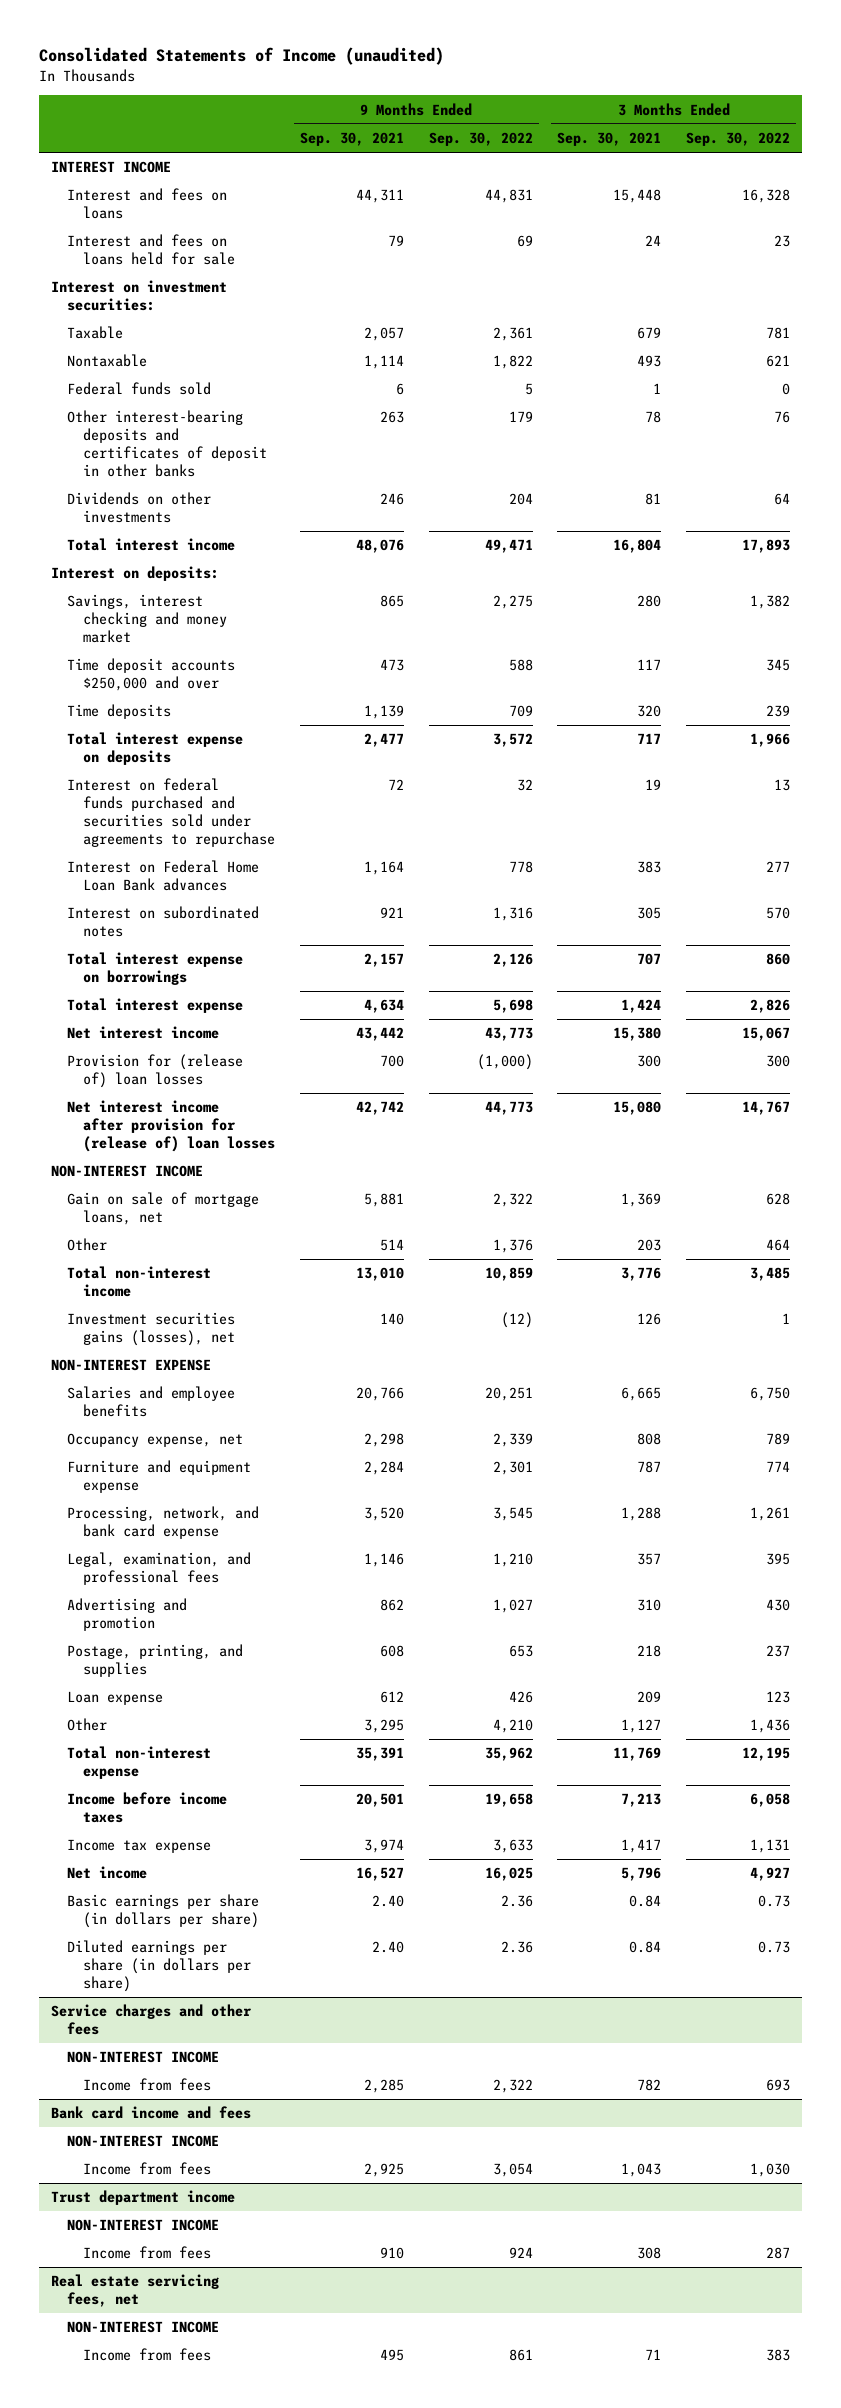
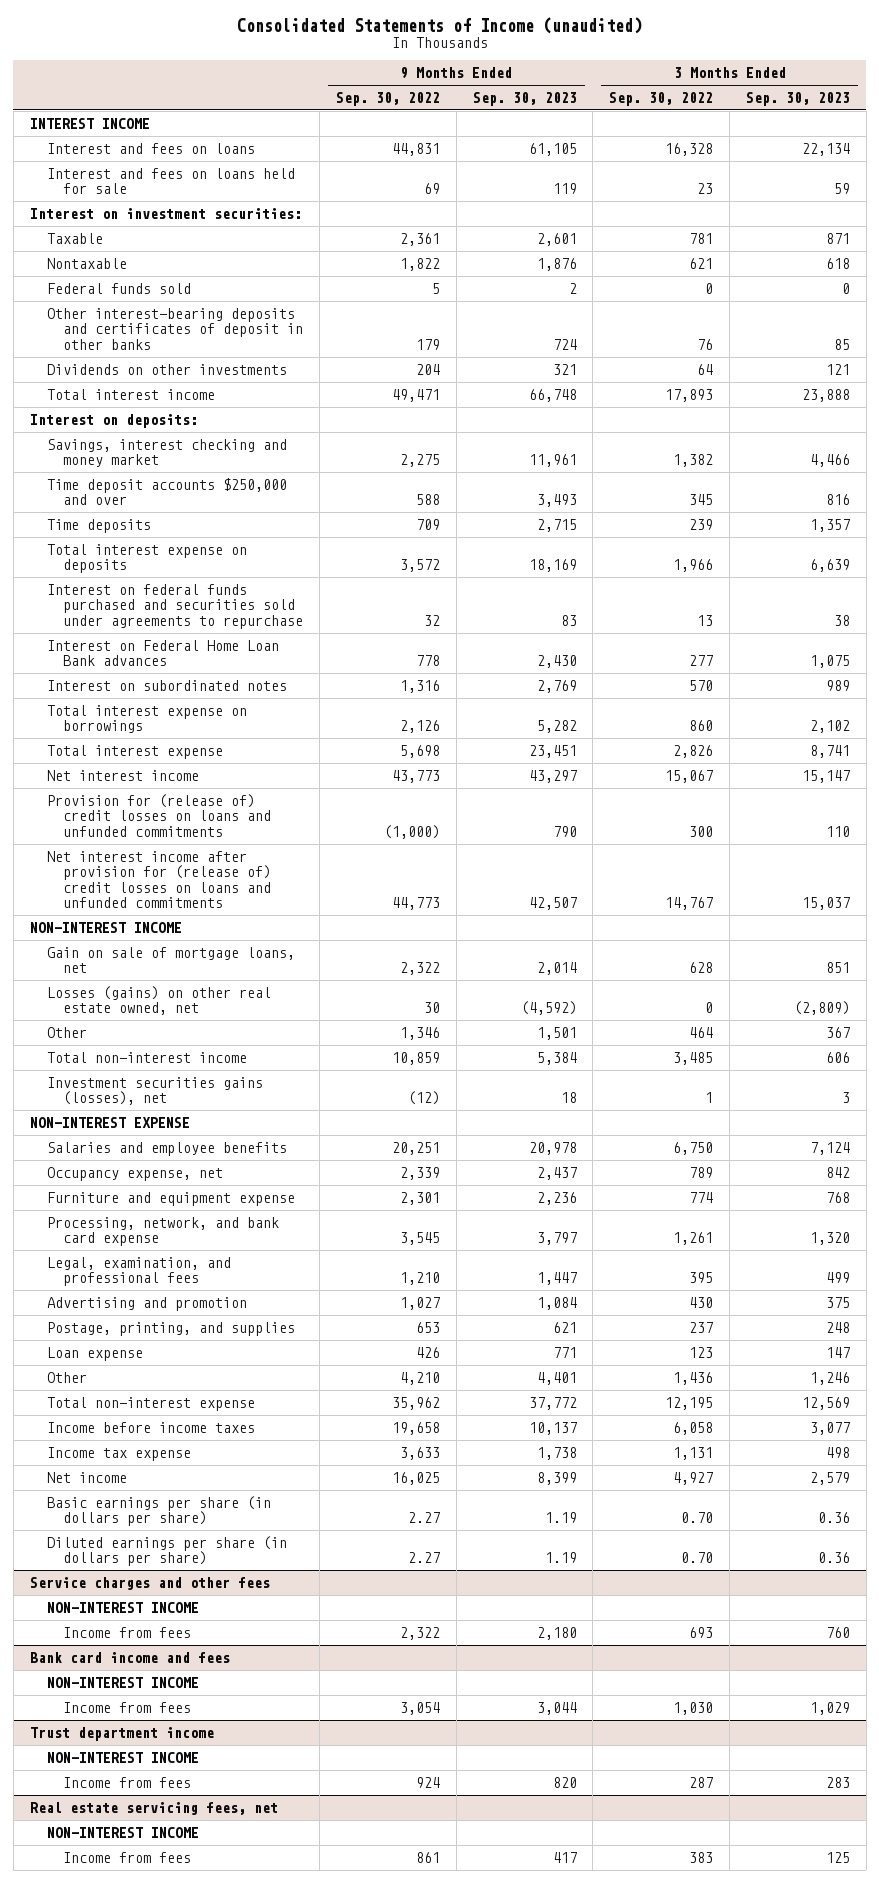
[299,132,404,147] Sep. 30, 2021 -> none
[557,132,662,147] Sep. 30, 2021 -> none
none -> [472,92,577,107] Sep. 30, 2023
none -> [745,92,850,107] Sep. 30, 2023
[67,1054,244,1089] Provision for (release of) loan losses -> [46,793,272,837] Provision for (release of) credit losses on loans and unfunded commitments
[67,1100,276,1153] Net interest income after provision for (release of) loan losses -> [46,850,272,909] Net interest income after provision for (release of) credit losses on loans and unfunded commitments
none -> [46,985,271,1016] Losses (gains) on other real estate owned, net
[492,1239,533,1254] 1,376 -> [400,1026,441,1040] 1,346
[500,1895,533,1908] 2.36 -> [408,1512,441,1524] 2.27
[758,1895,791,1908] 0.73 -> [681,1512,714,1524] 0.70
[500,1941,533,1954] 2.36 -> [408,1552,441,1564] 2.27
[758,1941,791,1954] 0.73 -> [681,1552,714,1564] 0.70

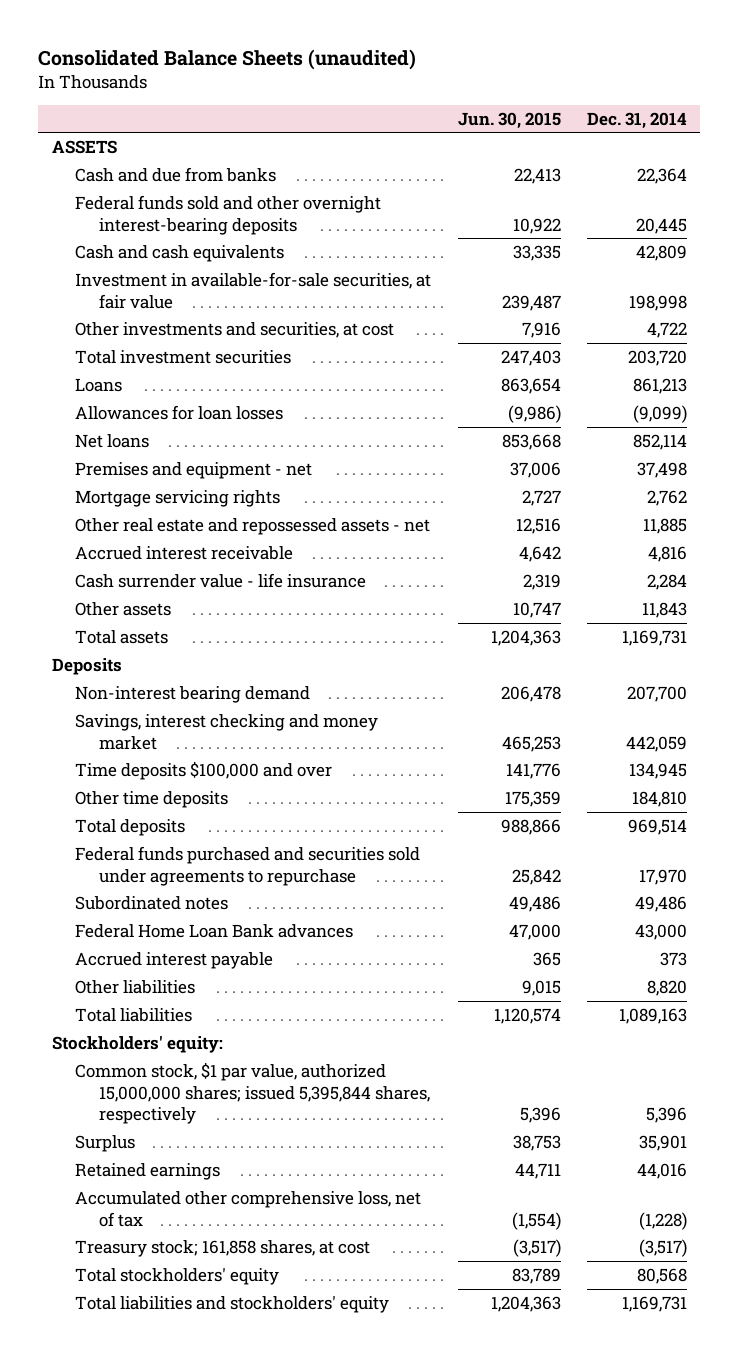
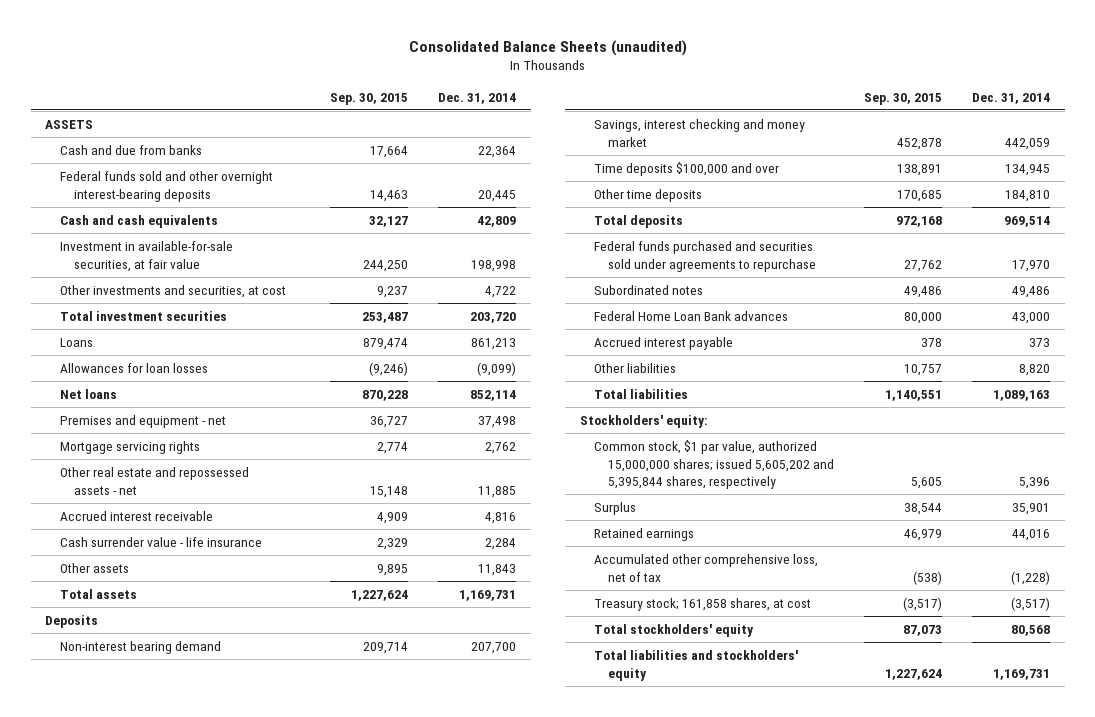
[457,111,561,129] Jun. 30, 2015 -> none
none -> [329,92,408,105] Sep. 30, 2015
[75,1062,430,1125] Common stock, $1 par value, authorized 15,000,000 shares; issued 5,395,844 shares, respectively -> [593,439,835,490] Common stock, $1 par value, authorized 15,000,000 shares; issued 5,605,202 and 5,395,844 shares, respectively

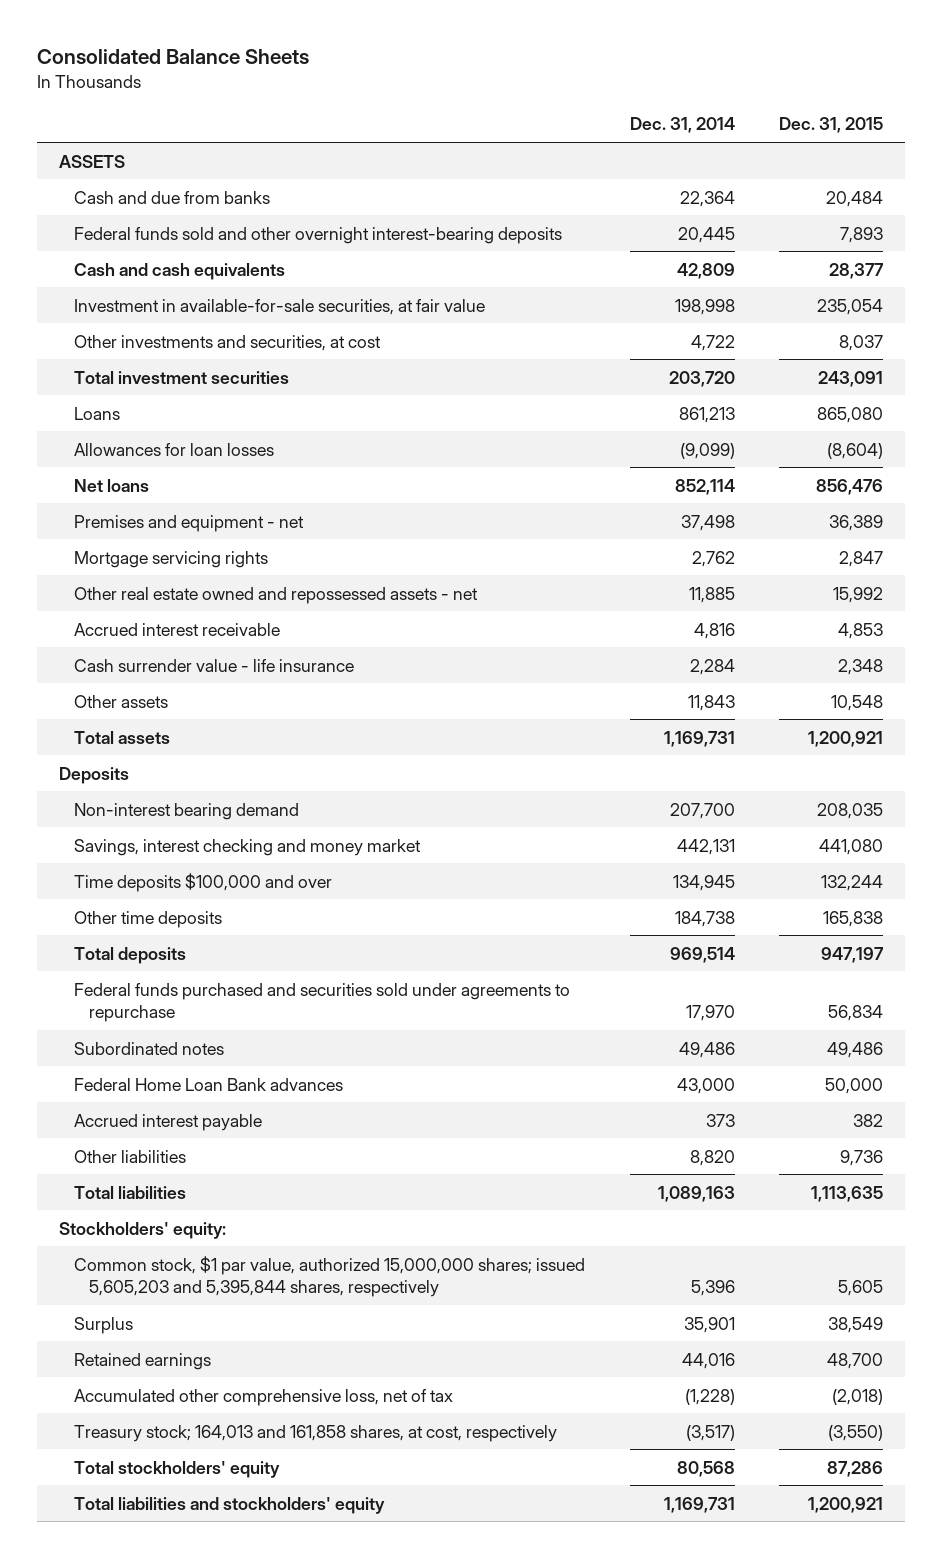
[408,39,687,56] Consolidated Balance Sheets (unaudited) -> [37,49,310,65] Consolidated Balance Sheets
[329,92,408,105] Sep. 30, 2015 -> none
none -> [779,117,884,134] Dec. 31, 2015
[59,466,249,495] Other real estate and repossessed assets - net -> [74,586,479,604] Other real estate owned and repossessed assets - net
[1004,137,1050,150] 442,059 -> [676,838,735,855] 442,131
[1004,189,1050,202] 184,810 -> [674,910,735,927] 184,738
[593,439,835,490] Common stock, $1 par value, authorized 15,000,000 shares; issued 5,605,202 and 5,395,844 shares, respectively -> [74,1255,586,1298] Common stock, $1 par value, authorized 15,000,000 shares; issued 5,605,203 and 5,395,844 shares, respectively
[593,597,811,611] Treasury stock; 161,858 shares, at cost -> [74,1424,558,1442] Treasury stock; 164,013 and 161,858 shares, at cost, respectively

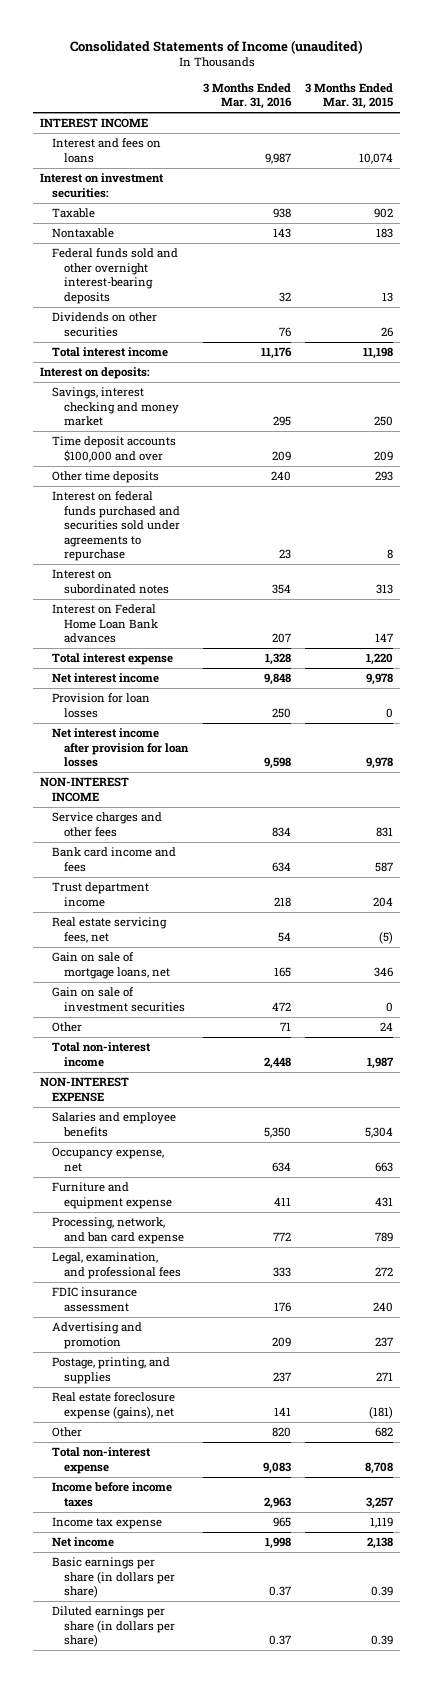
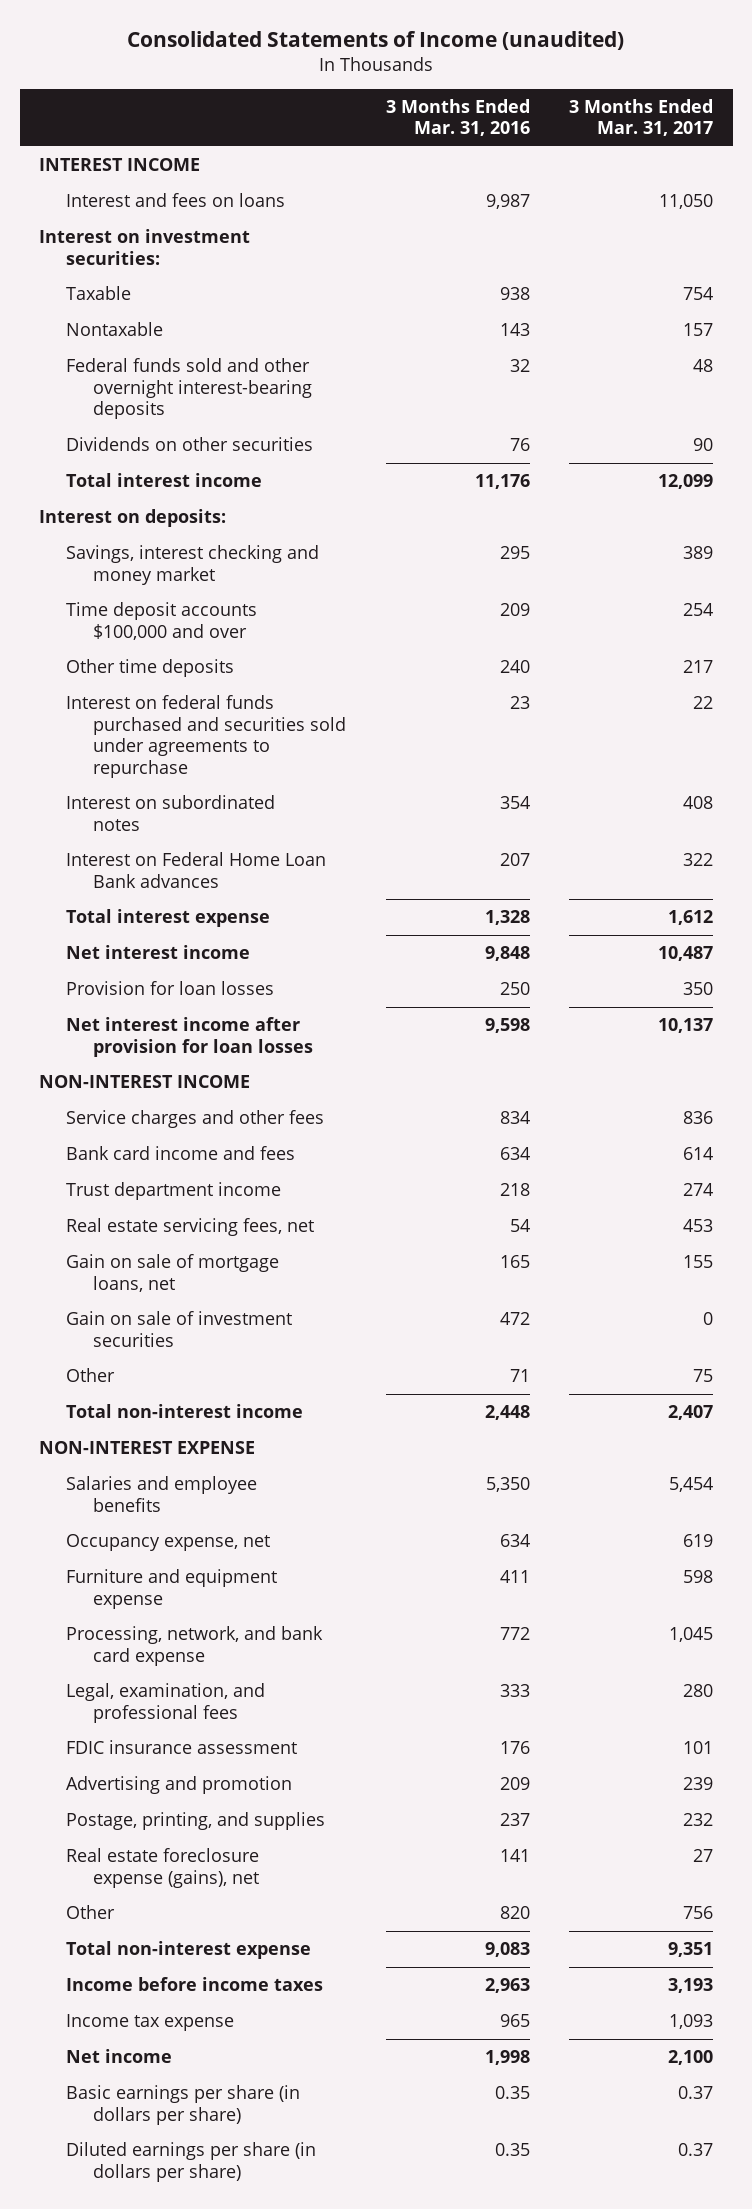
[305,82,394,110] 3 Months Ended Mar. 31, 2015 -> none
none -> [568,98,713,137] 3 Months Ended Mar. 31, 2017
[52,1217,185,1244] Processing, network, and ban card expense -> [66,1626,324,1666] Processing, network, and bank card expense
[268,1586,291,1597] 0.37 -> [494,2086,530,2100] 0.35
[268,1635,291,1646] 0.37 -> [494,2143,530,2157] 0.35

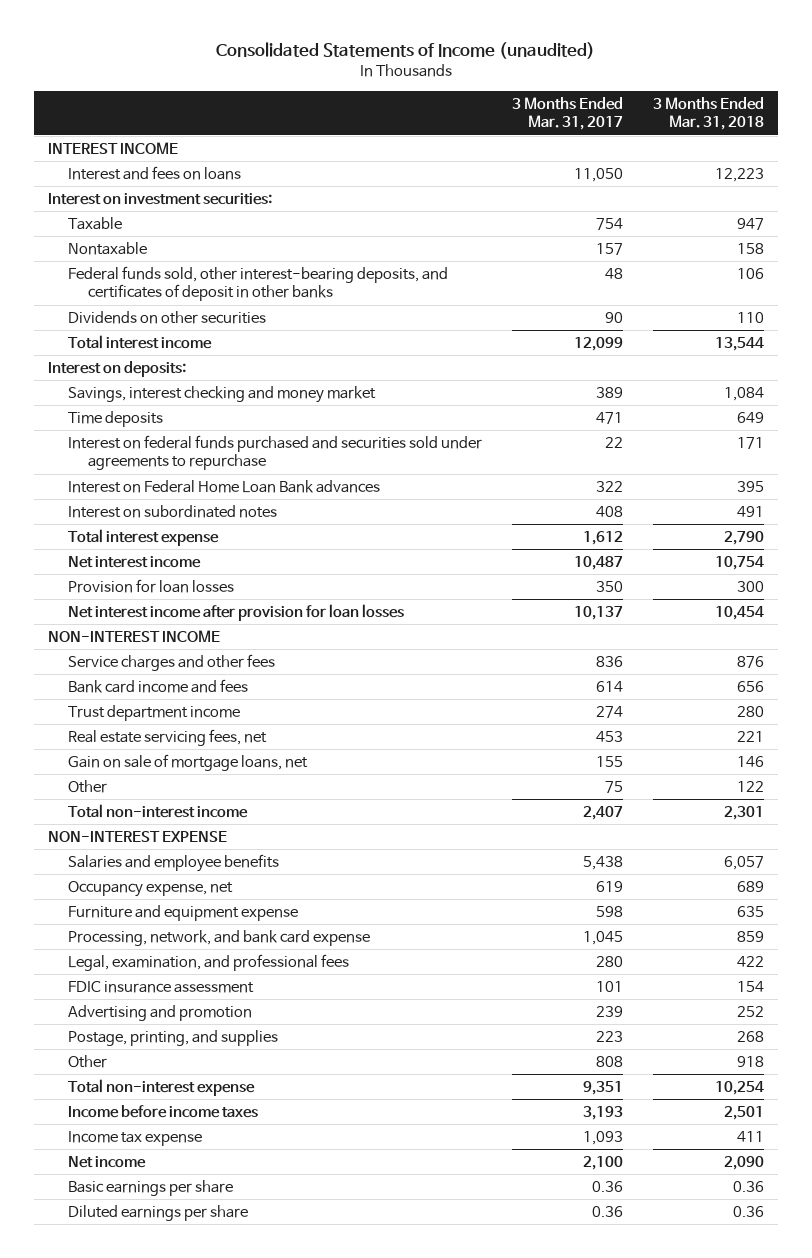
[385,98,530,137] 3 Months Ended Mar. 31, 2016 -> none
none -> [652,96,764,131] 3 Months Ended Mar. 31, 2018
[66,358,313,420] Federal funds sold and other overnight interest-bearing deposits -> [68,266,449,302] Federal funds sold, other interest-bearing deposits, and certificates of deposit in other banks
[66,659,235,678] Other time deposits -> none
[66,602,258,640] Time deposit accounts $100,000 and over -> [68,411,164,428] Time deposits
[682,603,713,617] 254 -> [595,412,623,425] 471
[66,795,276,831] Interest on subordinated notes -> [68,505,278,519] Interest on subordinated notes
[66,1311,293,1347] Gain on sale of investment securities -> none
[668,1477,713,1493] 5,454 -> [582,856,623,871] 5,438
[66,1848,260,1888] Real estate foreclosure expense (gains), net -> none
[682,1813,713,1827] 232 -> [595,1031,623,1043] 223
[682,1906,713,1920] 756 -> [595,1056,623,1068] 808
[66,2085,301,2125] Basic earnings per share (in dollars per share) -> [68,1180,234,1197] Basic earnings per share
[677,2086,713,2100] 0.37 -> [591,1181,623,1193] 0.36
[66,2142,317,2182] Diluted earnings per share (in dollars per share) -> [68,1205,249,1222] Diluted earnings per share
[677,2143,713,2157] 0.37 -> [591,1206,623,1218] 0.36

